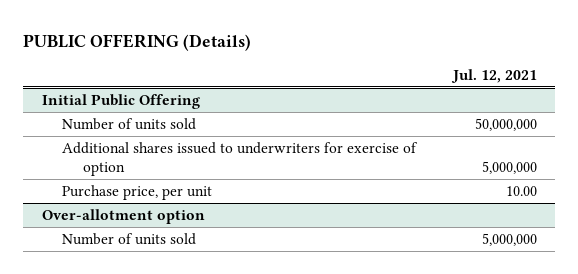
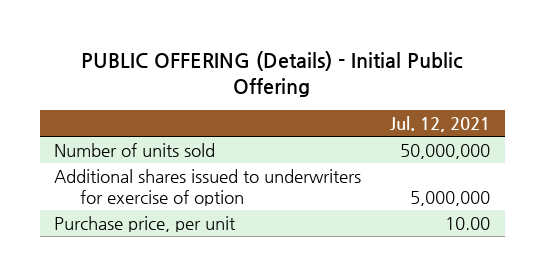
[23,34,252,52] PUBLIC OFFERING (Details) -> [81,50,464,98] PUBLIC OFFERING (Details) - Initial Public Offering
[41,94,200,110] Initial Public Offering -> none
[41,209,205,225] Over-allotment option -> none
[62,233,197,246] Number of units sold -> none

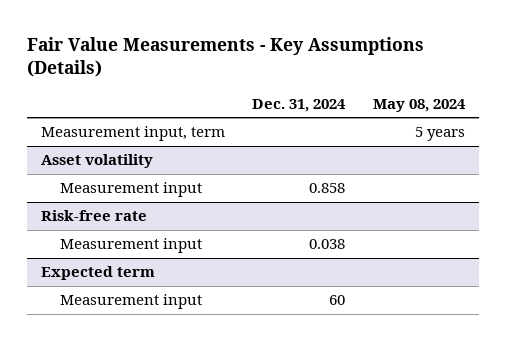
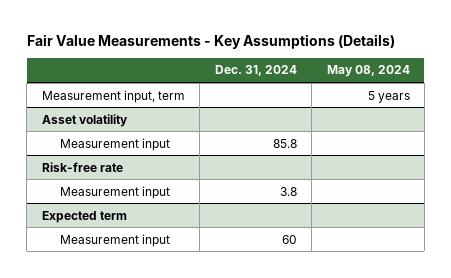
[309,183,346,194] 0.858 -> [272,138,297,148] 85.8
[309,239,346,250] 0.038 -> [279,186,297,196] 3.8

